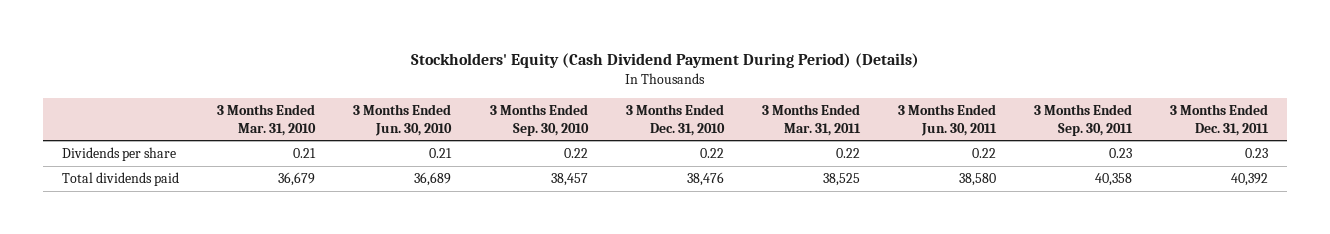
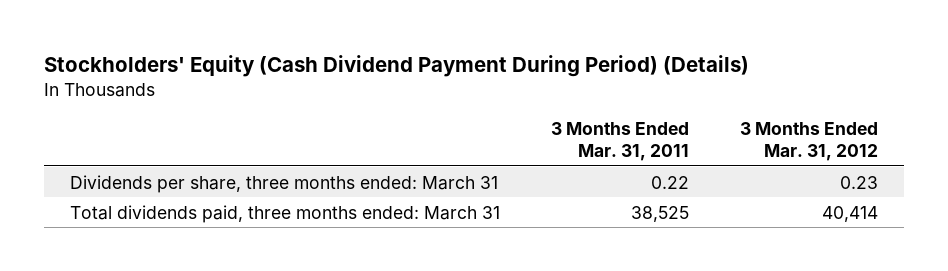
[217,103,317,136] 3 Months Ended Mar. 31, 2010 -> none
[353,103,453,136] 3 Months Ended Jun. 30, 2010 -> none
[489,103,589,136] 3 Months Ended Sep. 30, 2010 -> none
[625,103,725,136] 3 Months Ended Dec. 31, 2010 -> none
[897,103,997,136] 3 Months Ended Jun. 30, 2011 -> none
[1033,103,1133,136] 3 Months Ended Sep. 30, 2011 -> none
[1169,103,1269,136] 3 Months Ended Dec. 31, 2011 -> none
none -> [740,121,879,162] 3 Months Ended Mar. 31, 2012
[62,147,177,162] Dividends per share -> [69,174,498,193] Dividends per share, three months ended: March 31
[62,172,180,187] Total dividends paid -> [69,204,500,223] Total dividends paid, three months ended: March 31

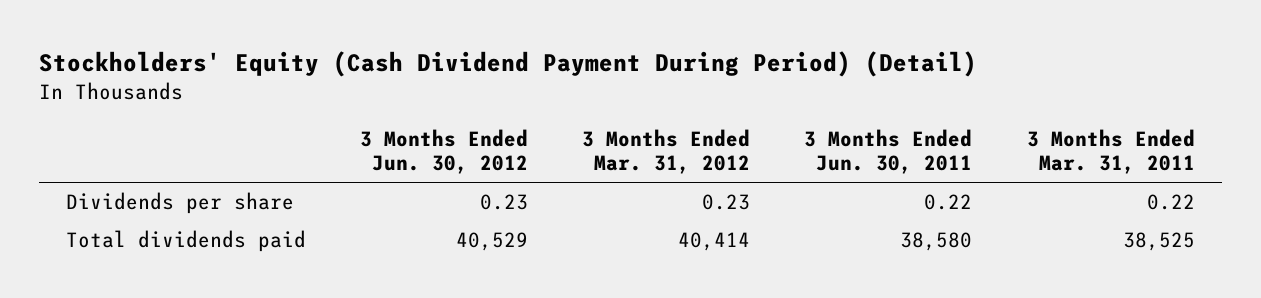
[44,54,750,77] Stockholders' Equity (Cash Dividend Payment During Period) (Details) -> [38,51,977,78] Stockholders' Equity (Cash Dividend Payment During Period) (Detail)
none -> [360,129,529,175] 3 Months Ended Jun. 30, 2012
none -> [804,129,973,175] 3 Months Ended Jun. 30, 2011
[69,174,498,193] Dividends per share, three months ended: March 31 -> [65,192,294,215] Dividends per share
[69,204,500,223] Total dividends paid, three months ended: March 31 -> [65,230,306,253] Total dividends paid

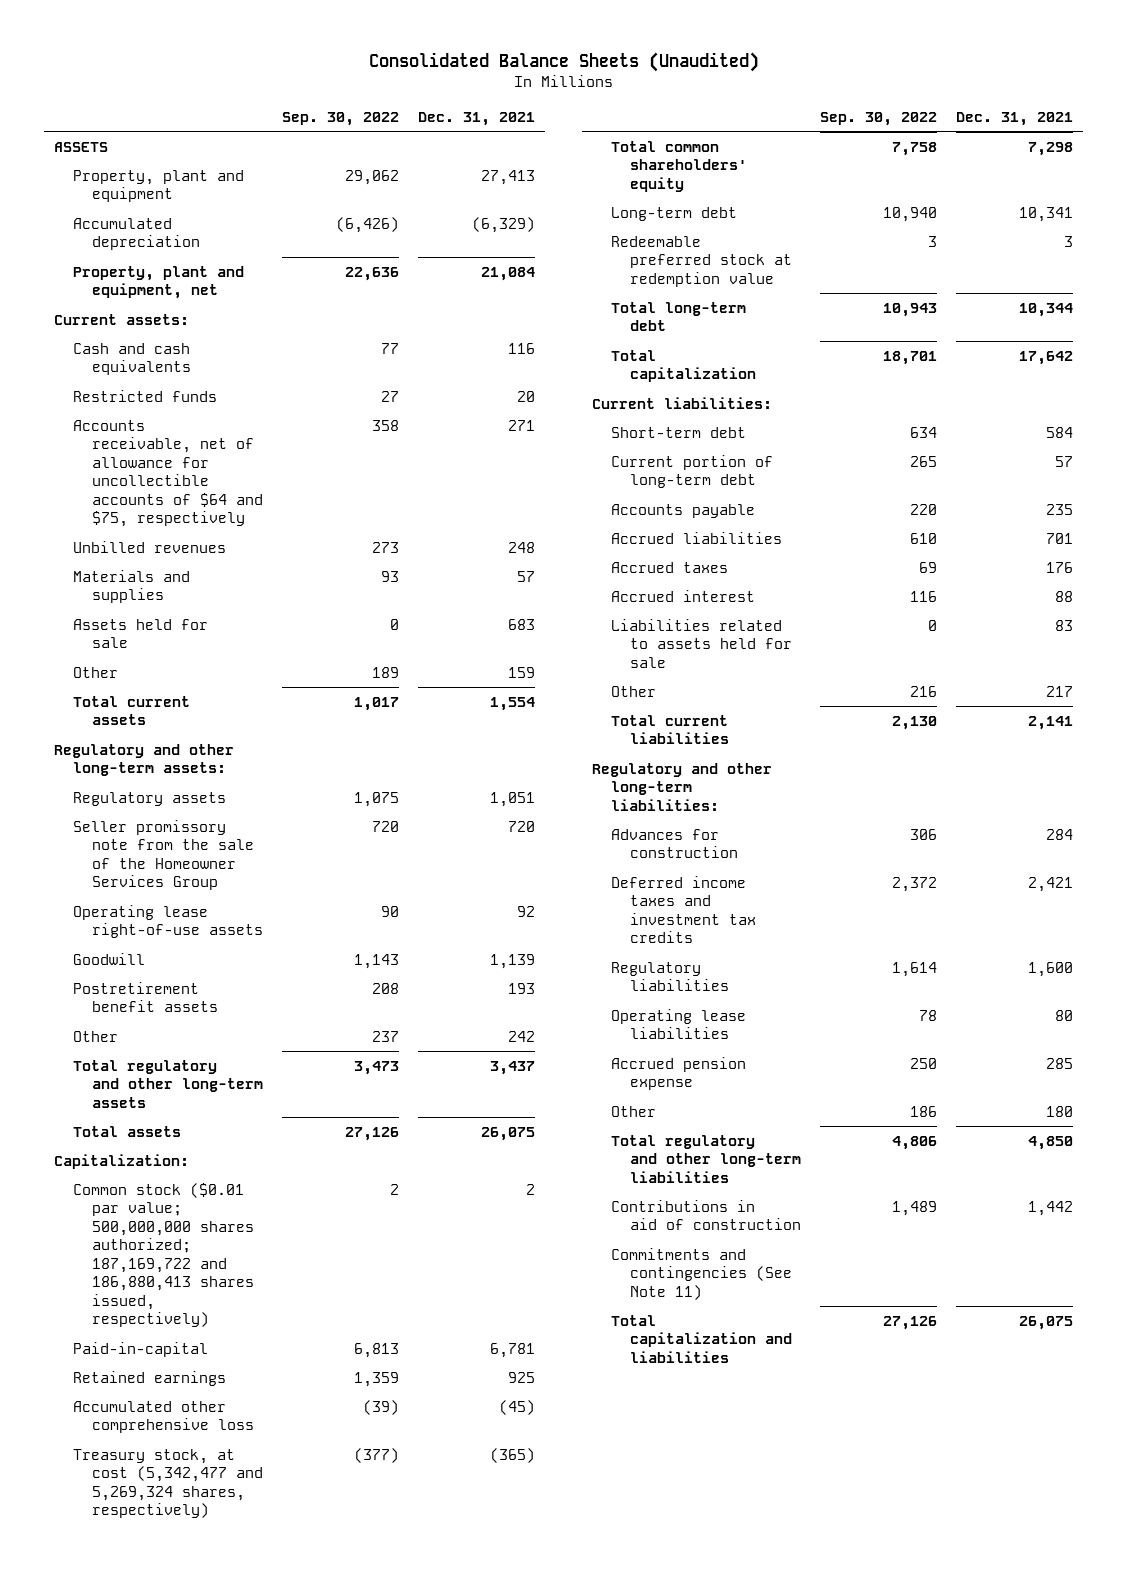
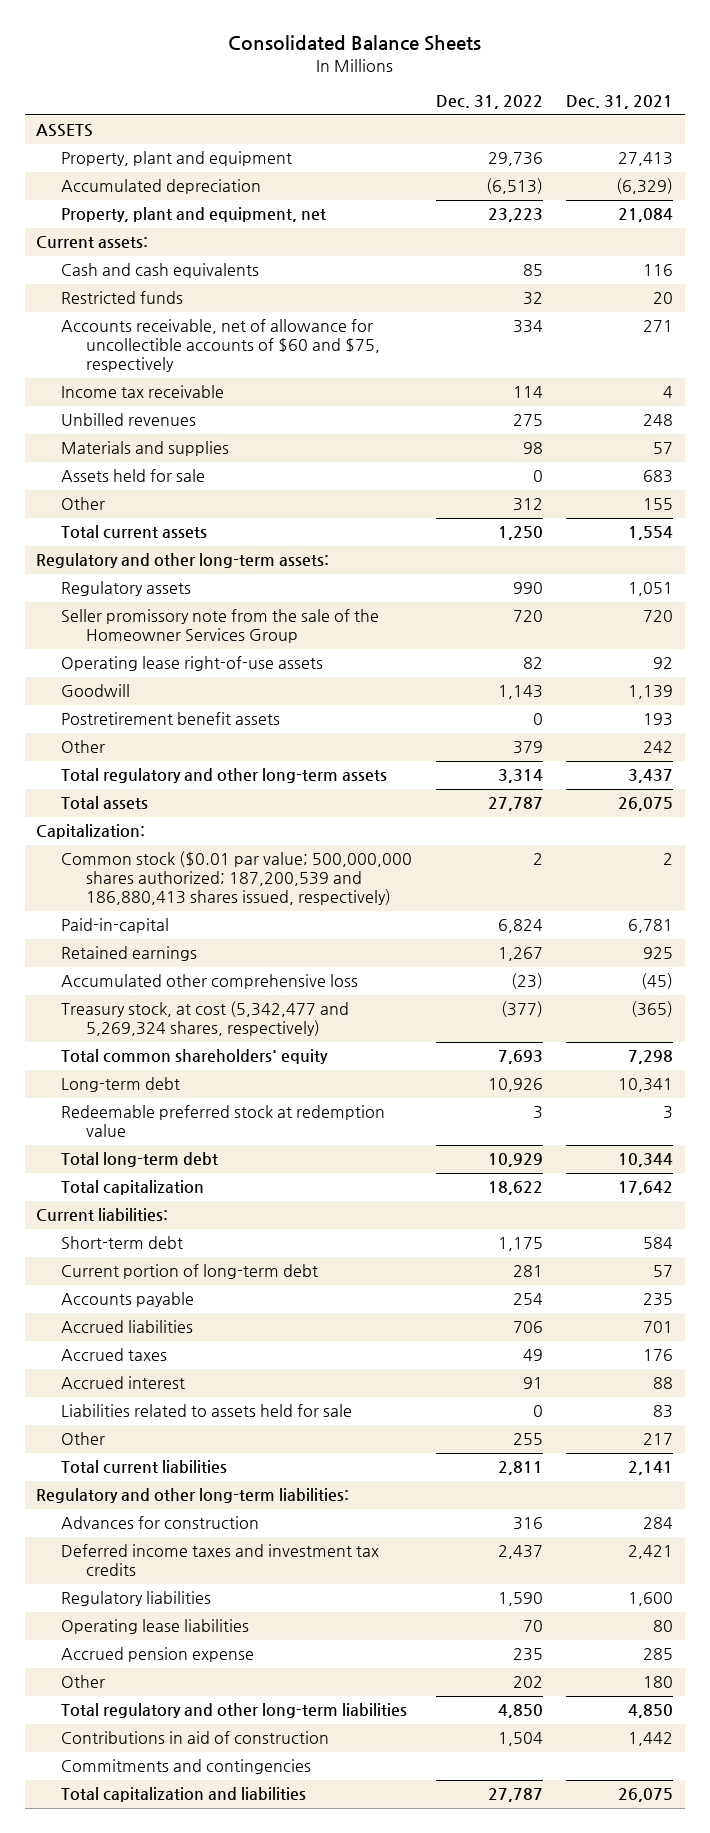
[368,52,759,73] Consolidated Balance Sheets (Unaudited) -> [227,35,481,52] Consolidated Balance Sheets
[282,112,400,127] Sep. 30, 2022 -> none
none -> [435,95,543,110] Dec. 31, 2022
[73,419,264,528] Accounts receivable, net of allowance for uncollectible accounts of $64 and $75, respectively -> [61,319,381,373] Accounts receivable, net of allowance for uncollectible accounts of $60 and $75, respectively
none -> [61,385,225,399] Income tax receivable
[508,666,536,678] 159 -> [643,498,674,511] 155
[73,1182,255,1328] Common stock ($0.01 par value; 500,000,000 shares authorized; 187,169,722 and 186,880,413 shares issued, respectively) -> [61,851,413,906] Common stock ($0.01 par value; 500,000,000 shares authorized; 187,200,539 and 186,880,413 shares issued, respectively)
[611,1247,793,1300] Commitments and contingencies (See Note 11) -> [61,1759,312,1775] Commitments and contingencies

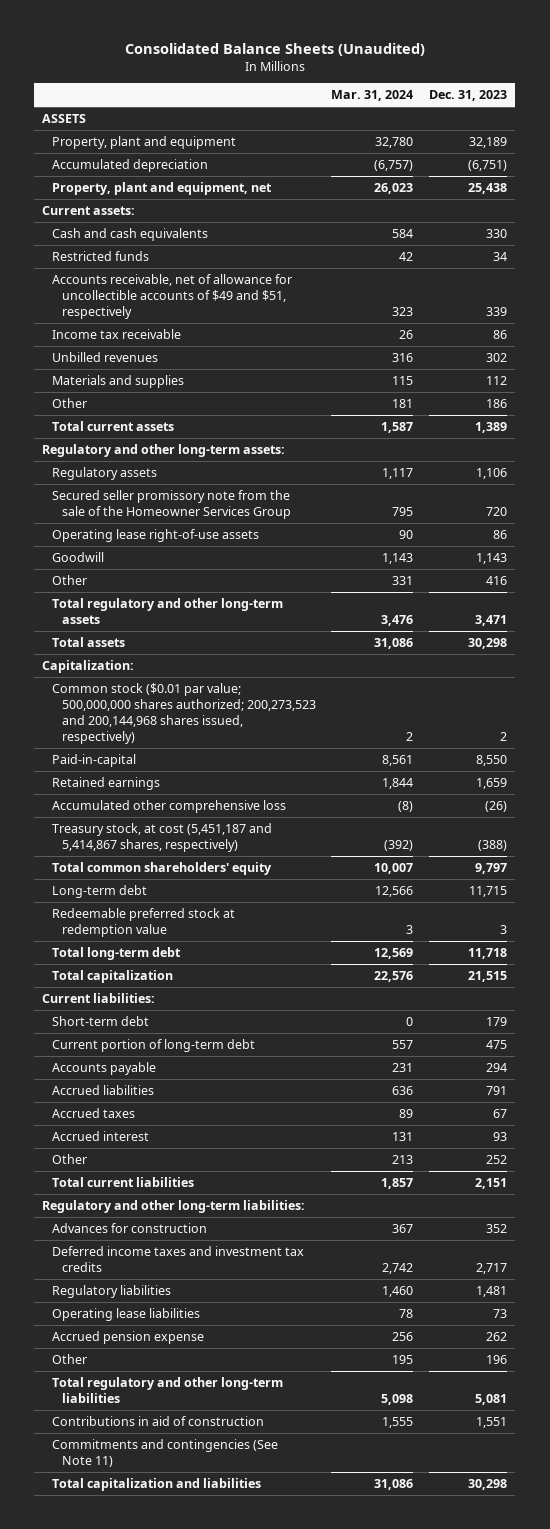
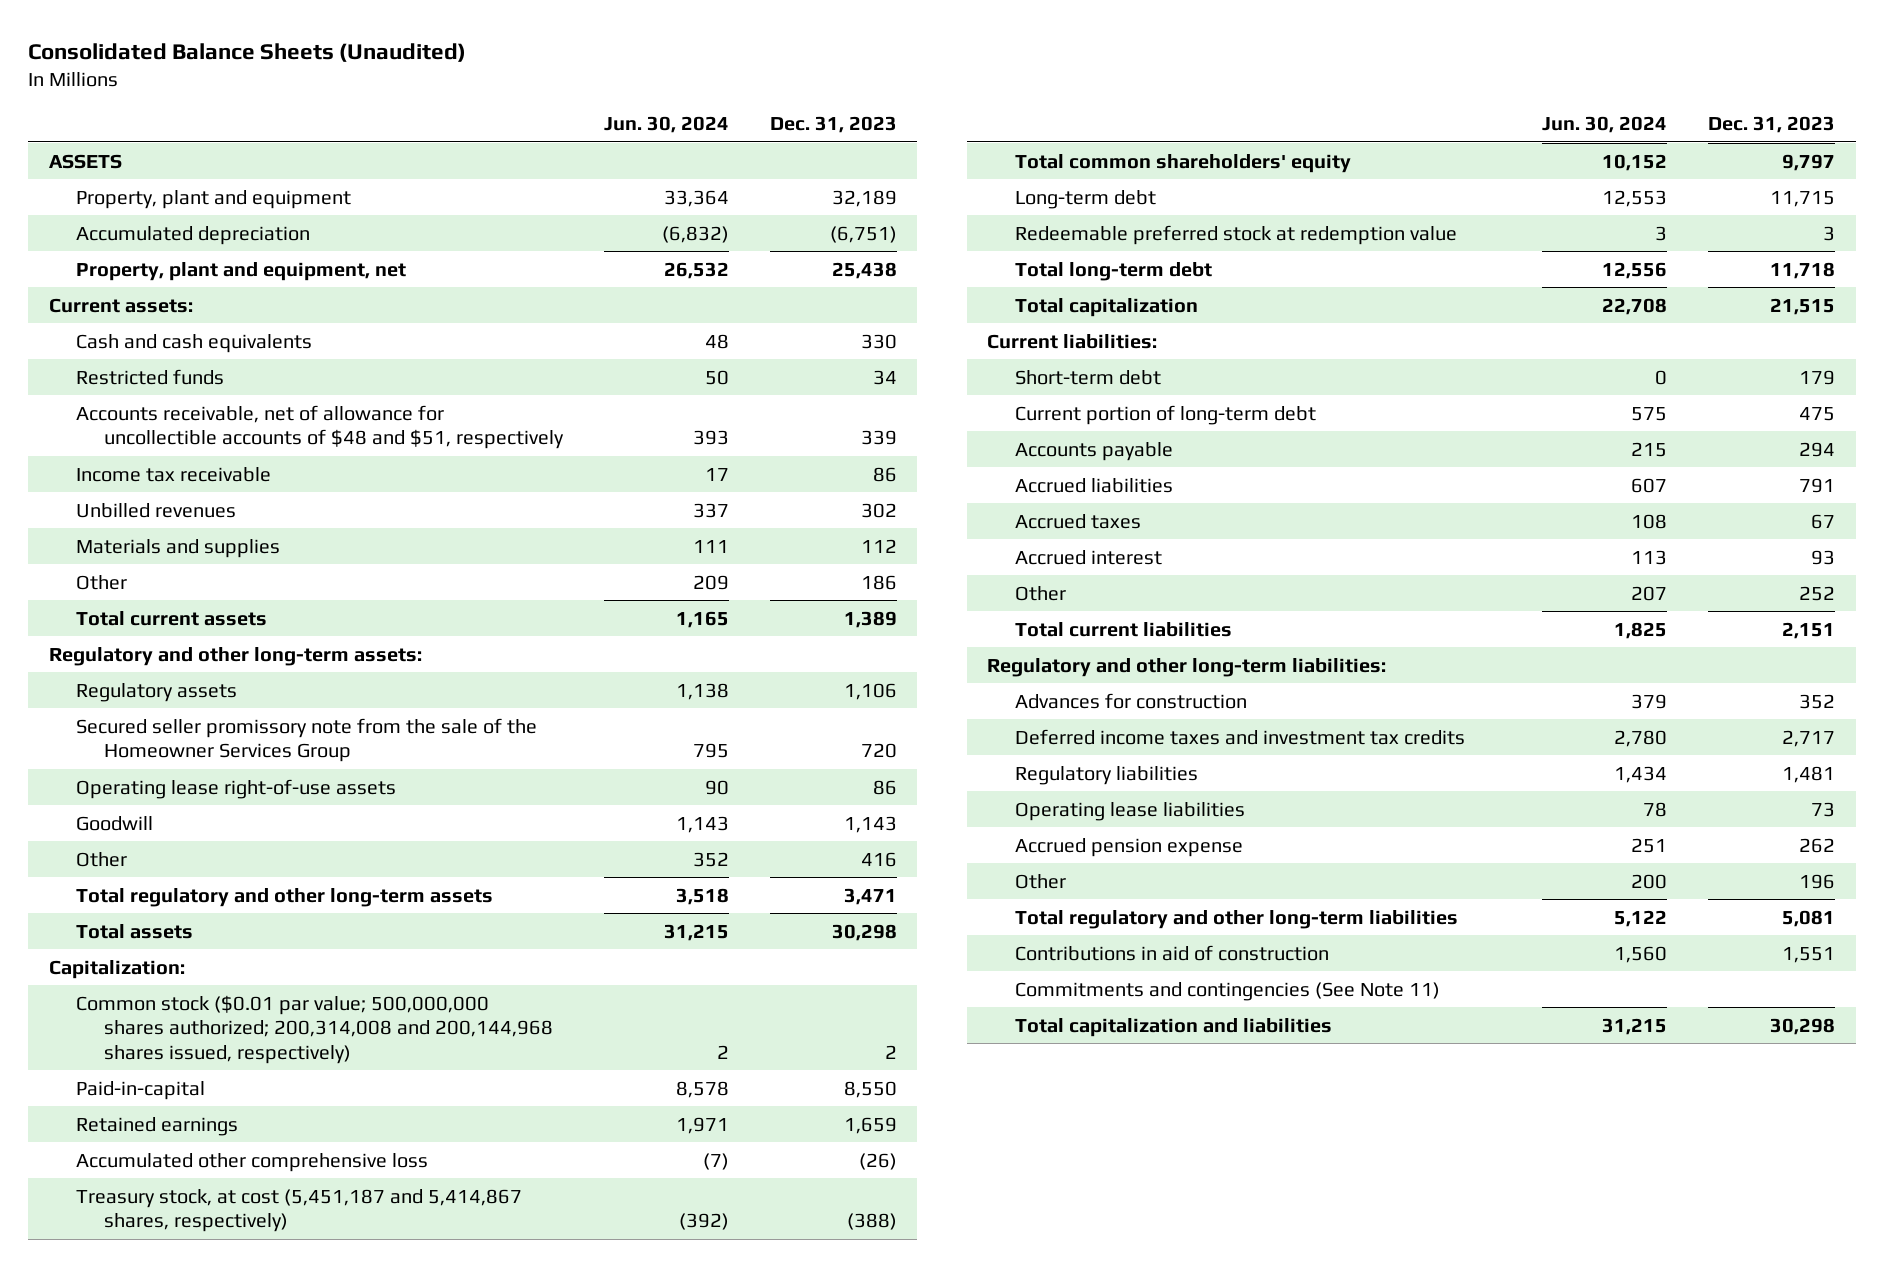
[331,90,414,102] Mar. 31, 2024 -> none
none -> [603,115,729,133] Jun. 30, 2024
[51,273,292,320] Accounts receivable, net of allowance for uncollectible accounts of $49 and $51, respectively -> [76,404,564,450] Accounts receivable, net of allowance for uncollectible accounts of $48 and $51, respectively
[51,682,316,745] Common stock ($0.01 par value; 500,000,000 shares authorized; 200,273,523 and 200,144,968 shares issued, respectively) -> [76,994,553,1064] Common stock ($0.01 par value; 500,000,000 shares authorized; 200,314,008 and 200,144,968 shares issued, respectively)

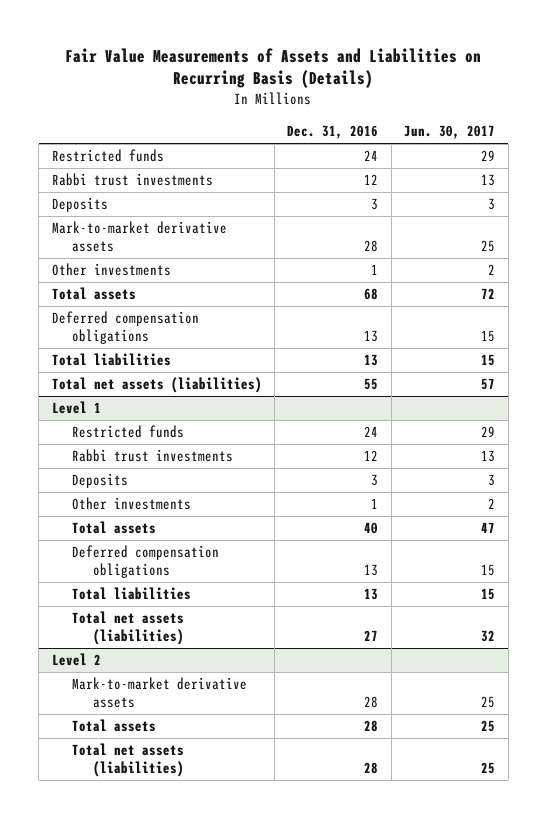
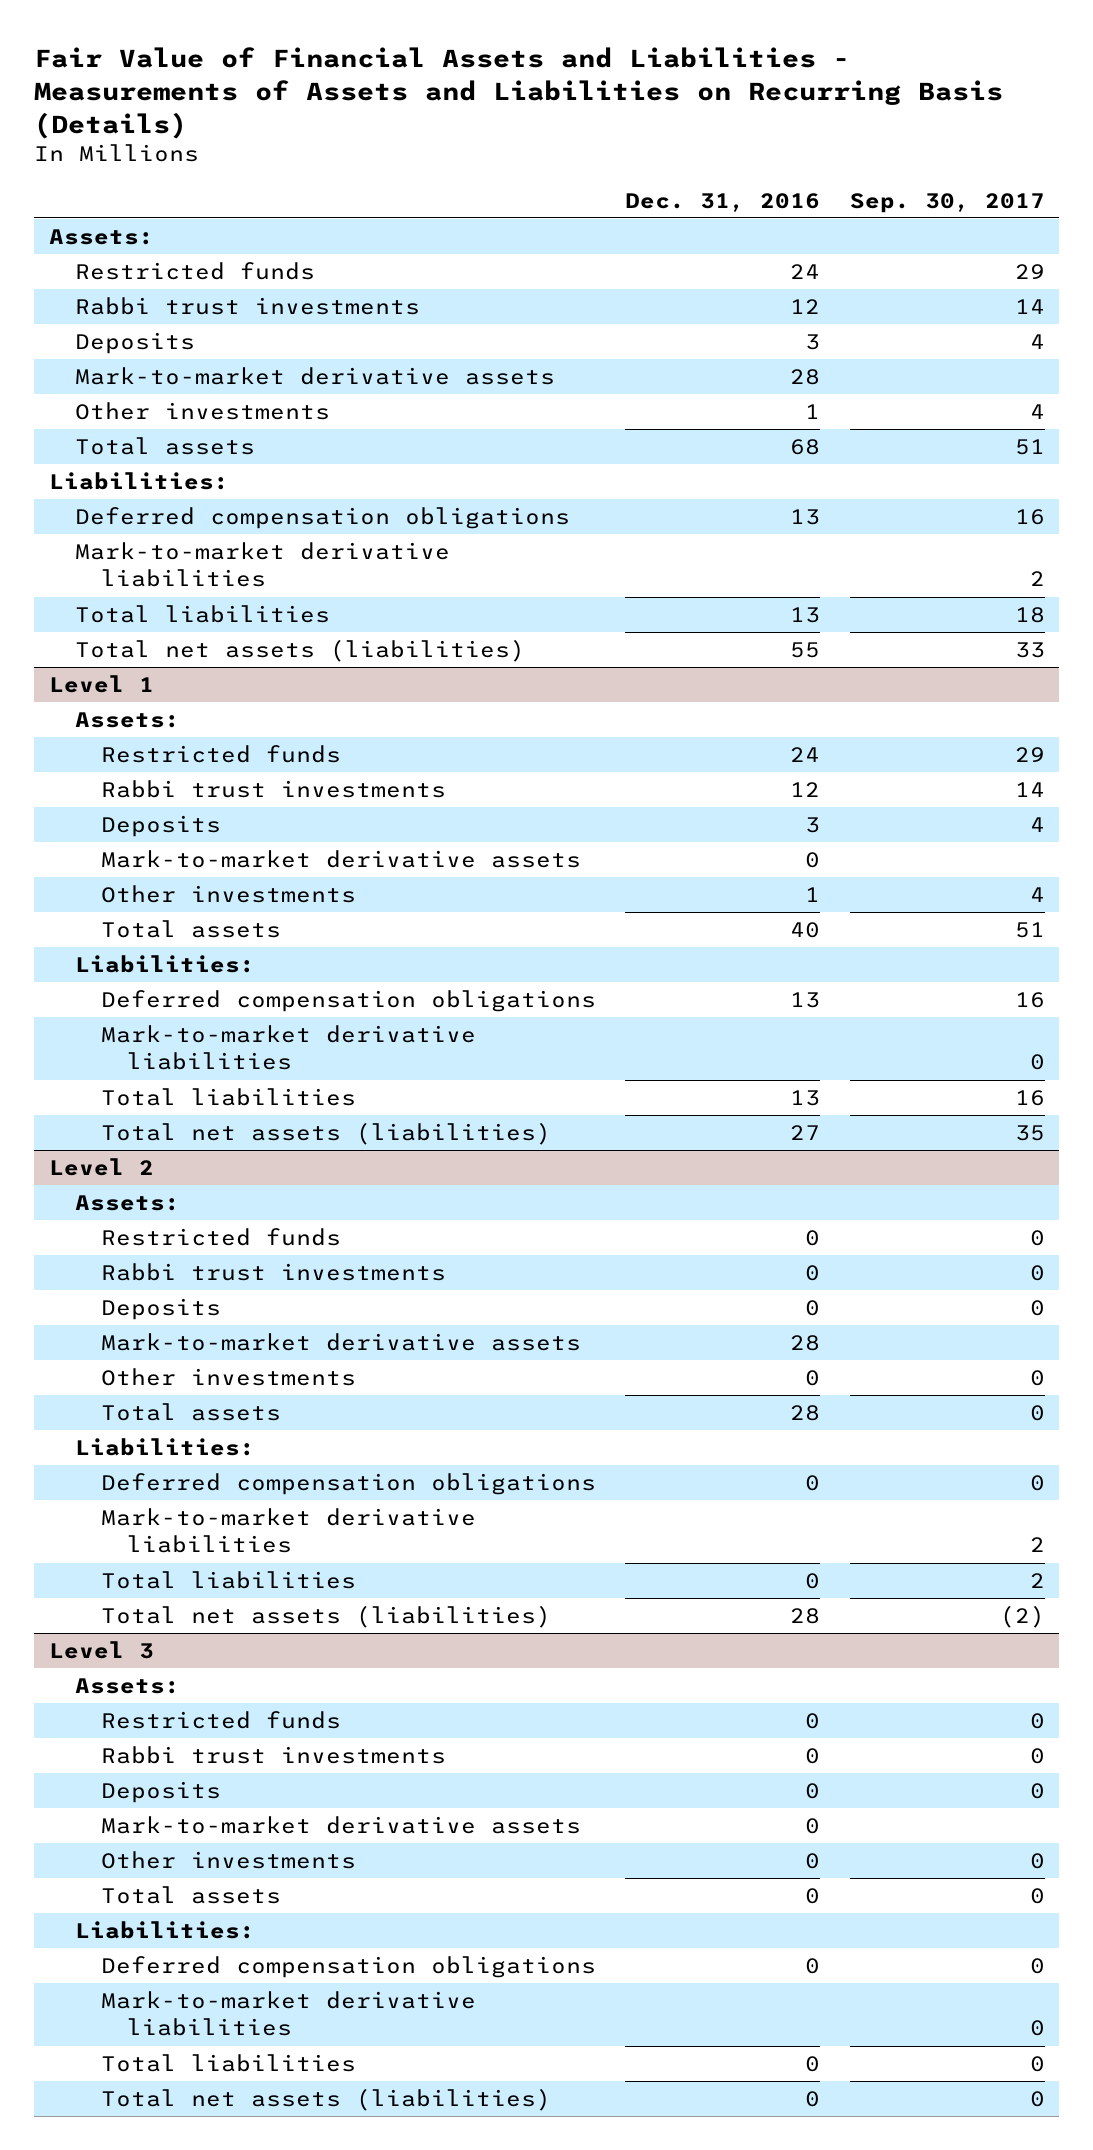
[65,47,482,89] Fair Value Measurements of Assets and Liabilities on Recurring Basis (Details) -> [33,46,1003,139] Fair Value of Financial Assets and Liabilities - Measurements of Assets and Liabilities on Recurring Basis (Details)
[404,124,496,139] Jun. 30, 2017 -> none
none -> [849,192,1045,213] Sep. 30, 2017
none -> [48,229,154,246] Assets:
none -> [48,472,229,491] Liabilities:
none -> [74,542,450,588] Mark-to-market derivative liabilities
none -> [74,712,180,729] Assets:
none -> [100,850,581,869] Mark-to-market derivative assets
none -> [74,955,255,974] Liabilities:
none -> [100,1025,476,1071] Mark-to-market derivative liabilities
none -> [74,1195,180,1212] Assets:
none -> [100,1228,341,1247] Restricted funds
none -> [100,1263,446,1282] Rabbi trust investments
none -> [100,1298,221,1321] Deposits
none -> [100,1368,356,1387] Other investments
none -> [74,1438,255,1457] Liabilities:
none -> [100,1473,596,1496] Deferred compensation obligations
none -> [100,1508,476,1554] Mark-to-market derivative liabilities
none -> [100,1571,356,1590] Total liabilities
none -> [48,1641,154,1660] Level 3
none -> [74,1678,180,1695] Assets:
none -> [100,1711,341,1730] Restricted funds
none -> [100,1746,446,1765] Rabbi trust investments
none -> [100,1781,221,1804] Deposits
none -> [100,1816,581,1835] Mark-to-market derivative assets
none -> [100,1851,356,1870] Other investments
none -> [100,1886,281,1905] Total assets
none -> [74,1921,255,1940] Liabilities:
none -> [100,1956,596,1979] Deferred compensation obligations
none -> [100,1991,476,2037] Mark-to-market derivative liabilities
none -> [100,2054,356,2073] Total liabilities
none -> [100,2088,551,2112] Total net assets (liabilities)

